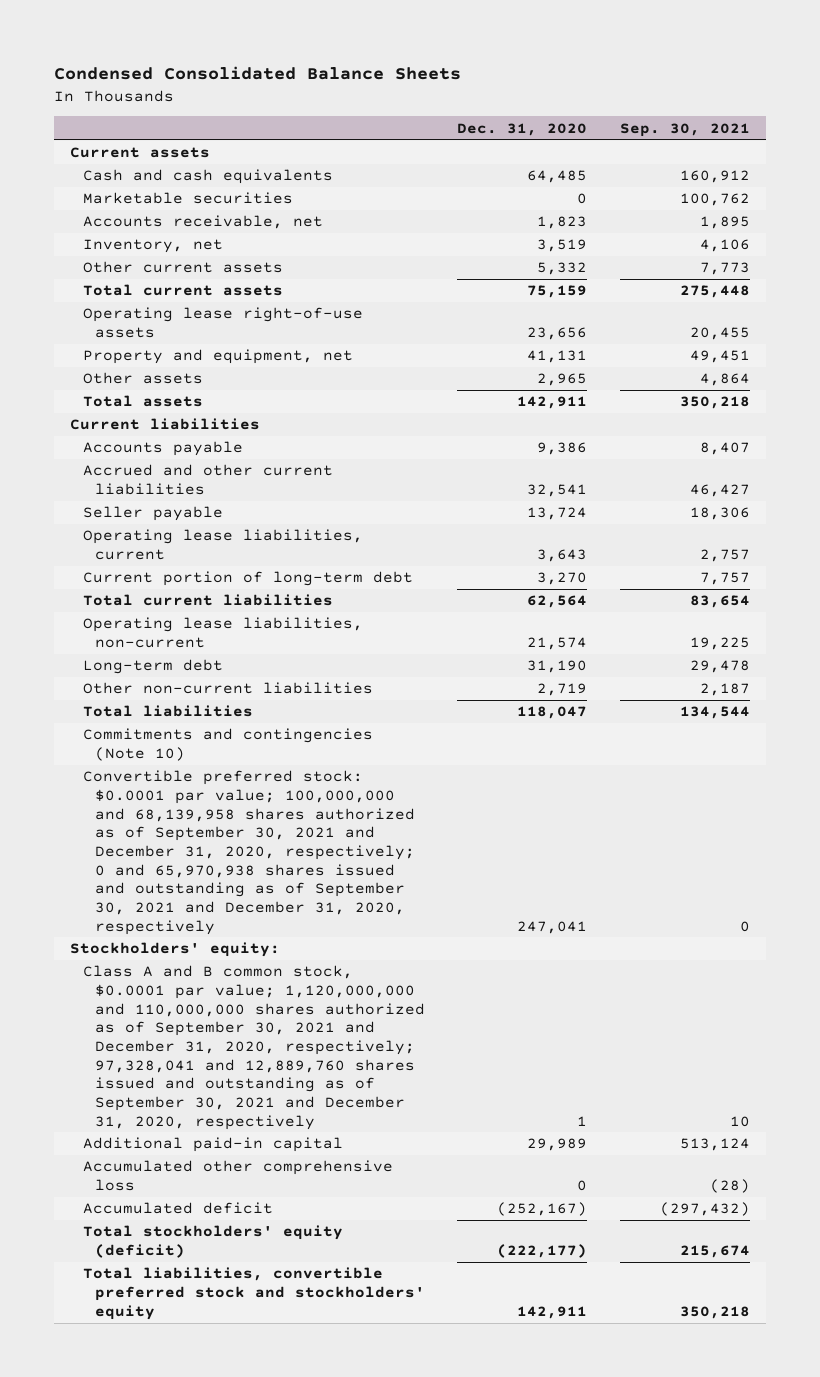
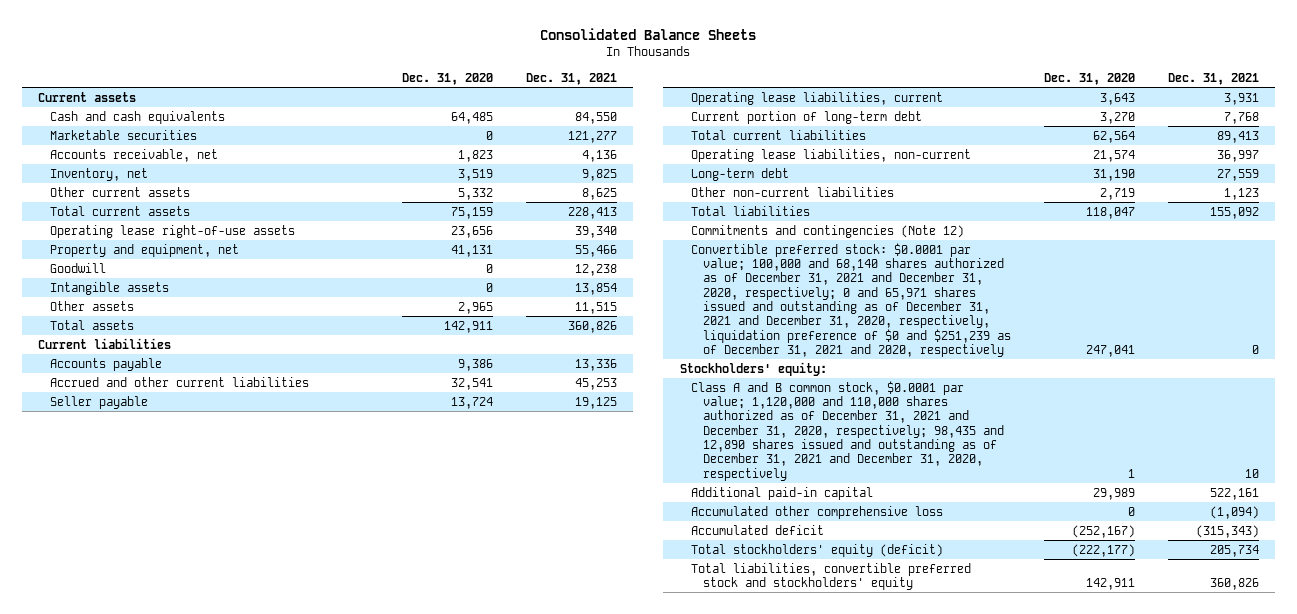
[54,65,462,80] Condensed Consolidated Balance Sheets -> [540,28,757,41] Consolidated Balance Sheets
[619,122,750,137] Sep. 30, 2021 -> none
none -> [525,72,617,85] Dec. 31, 2021
none -> [49,262,106,273] Goodwill
none -> [49,281,169,295] Intangible assets
[82,728,373,761] Commitments and contingencies (Note 10) -> [691,224,965,238] Commitments and contingencies (Note 12)
[82,770,416,935] Convertible preferred stock: $0.0001 par value; 100,000,000 and 68,139,958 shares authorized as of September 30, 2021 and December 31, 2020, respectively; 0 and 65,970,938 shares issued and outstanding as of September 30, 2021 and December 31, 2020, respectively -> [691,242,1012,358] Convertible preferred stock: $0.0001 par value; 100,000 and 68,140 shares authorized as of December 31, 2021 and December 31, 2020, respectively; 0 and 65,971 shares issued and outstanding as of December 31, 2021 and December 31, 2020, respectively, liquidation preference of $0 and $251,239 as of December 31, 2021 and 2020, respectively
[82,965,426,1130] Class A and B common stock, $0.0001 par value; 1,120,000,000 and 110,000,000 shares authorized as of September 30, 2021 and December 31, 2020, respectively; 97,328,041 and 12,889,760 shares issued and outstanding as of September 30, 2021 and December 31, 2020, respectively -> [691,380,1005,481] Class A and B common stock, $0.0001 par value; 1,120,000 and 110,000 shares authorized as of December 31, 2021 and December 31, 2020, respectively; 98,435 and 12,890 shares issued and outstanding as of December 31, 2021 and December 31, 2020, respectively

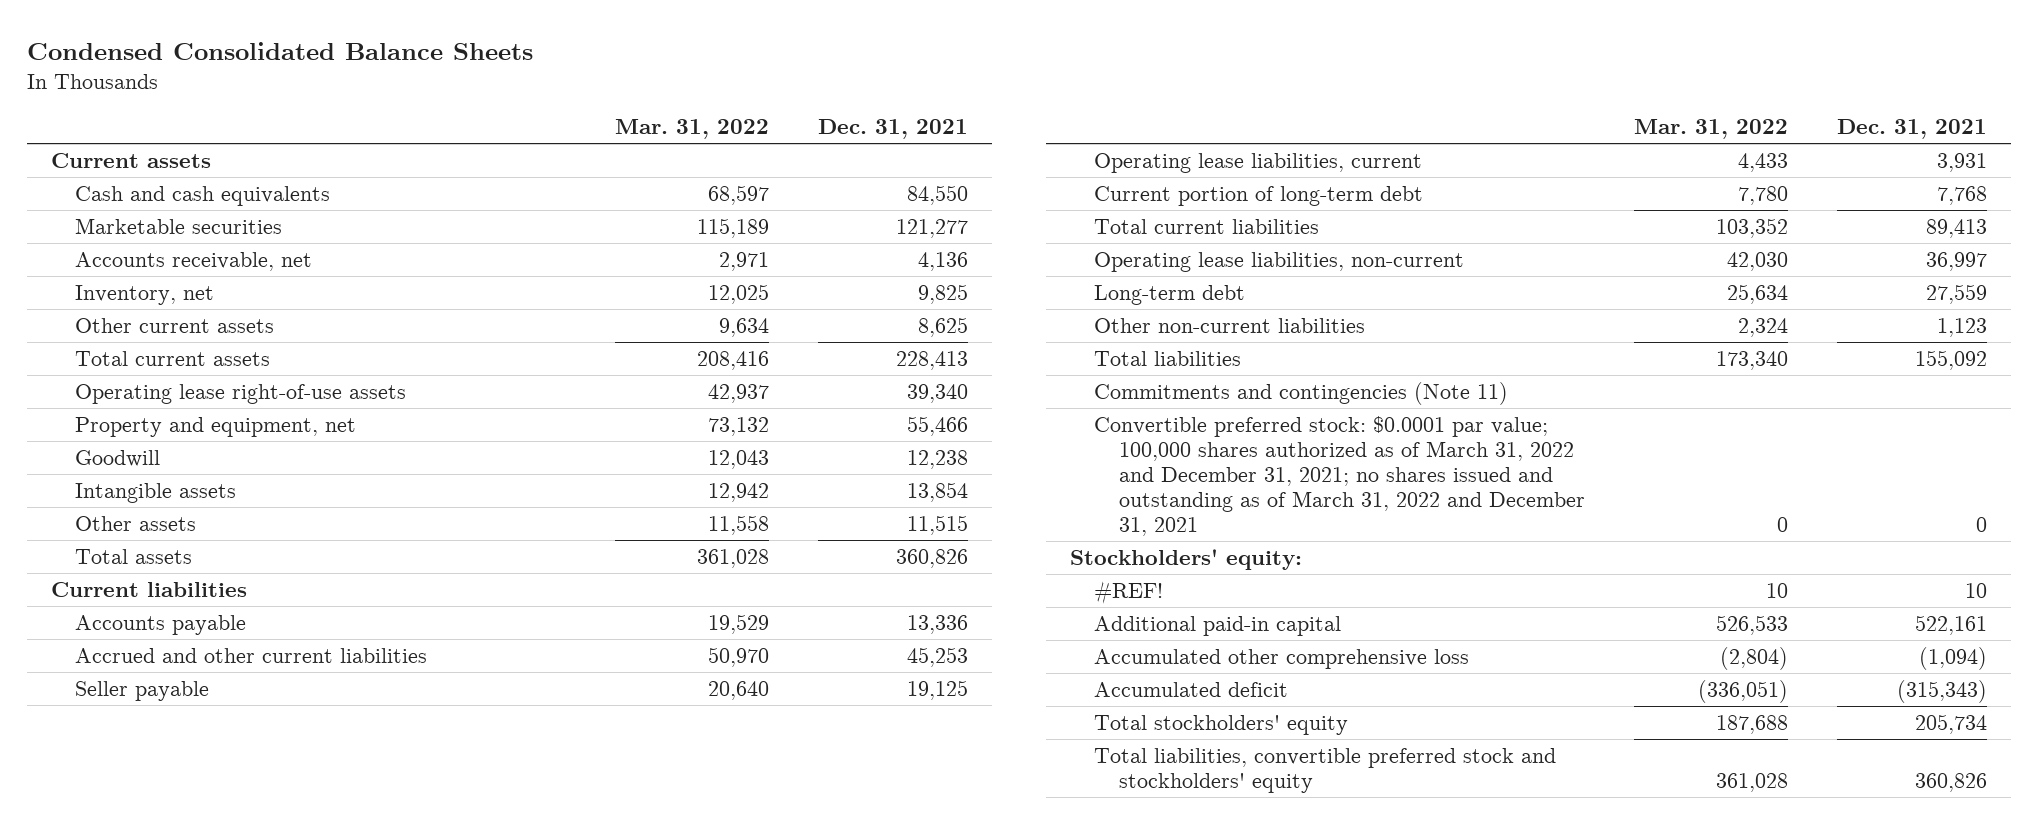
[540,28,757,41] Consolidated Balance Sheets -> [26,42,533,61] Condensed Consolidated Balance Sheets
[402,72,494,85] Dec. 31, 2020 -> none
none -> [614,119,769,140] Mar. 31, 2022
[691,224,965,238] Commitments and contingencies (Note 12) -> [1094,381,1509,405] Commitments and contingencies (Note 11)
[691,242,1012,358] Convertible preferred stock: $0.0001 par value; 100,000 and 68,140 shares authorized as of December 31, 2021 and December 31, 2020, respectively; 0 and 65,971 shares issued and outstanding as of December 31, 2021 and December 31, 2020, respectively, liquidation preference of $0 and $251,239 as of December 31, 2021 and 2020, respectively -> [1094,415,1585,536] Convertible preferred stock: $0.0001 par value; 100,000 shares authorized as of March 31, 2022 and December 31, 2021; no shares issued and outstanding as of March 31, 2022 and December 31, 2021
[691,380,1005,481] Class A and B common stock, $0.0001 par value; 1,120,000 and 110,000 shares authorized as of December 31, 2021 and December 31, 2020, respectively; 98,435 and 12,890 shares issued and outstanding as of December 31, 2021 and December 31, 2020, respectively -> [1094,580,1164,604] #REF!
[691,543,944,557] Total stockholders' equity (deficit) -> [1094,714,1349,735] Total stockholders' equity

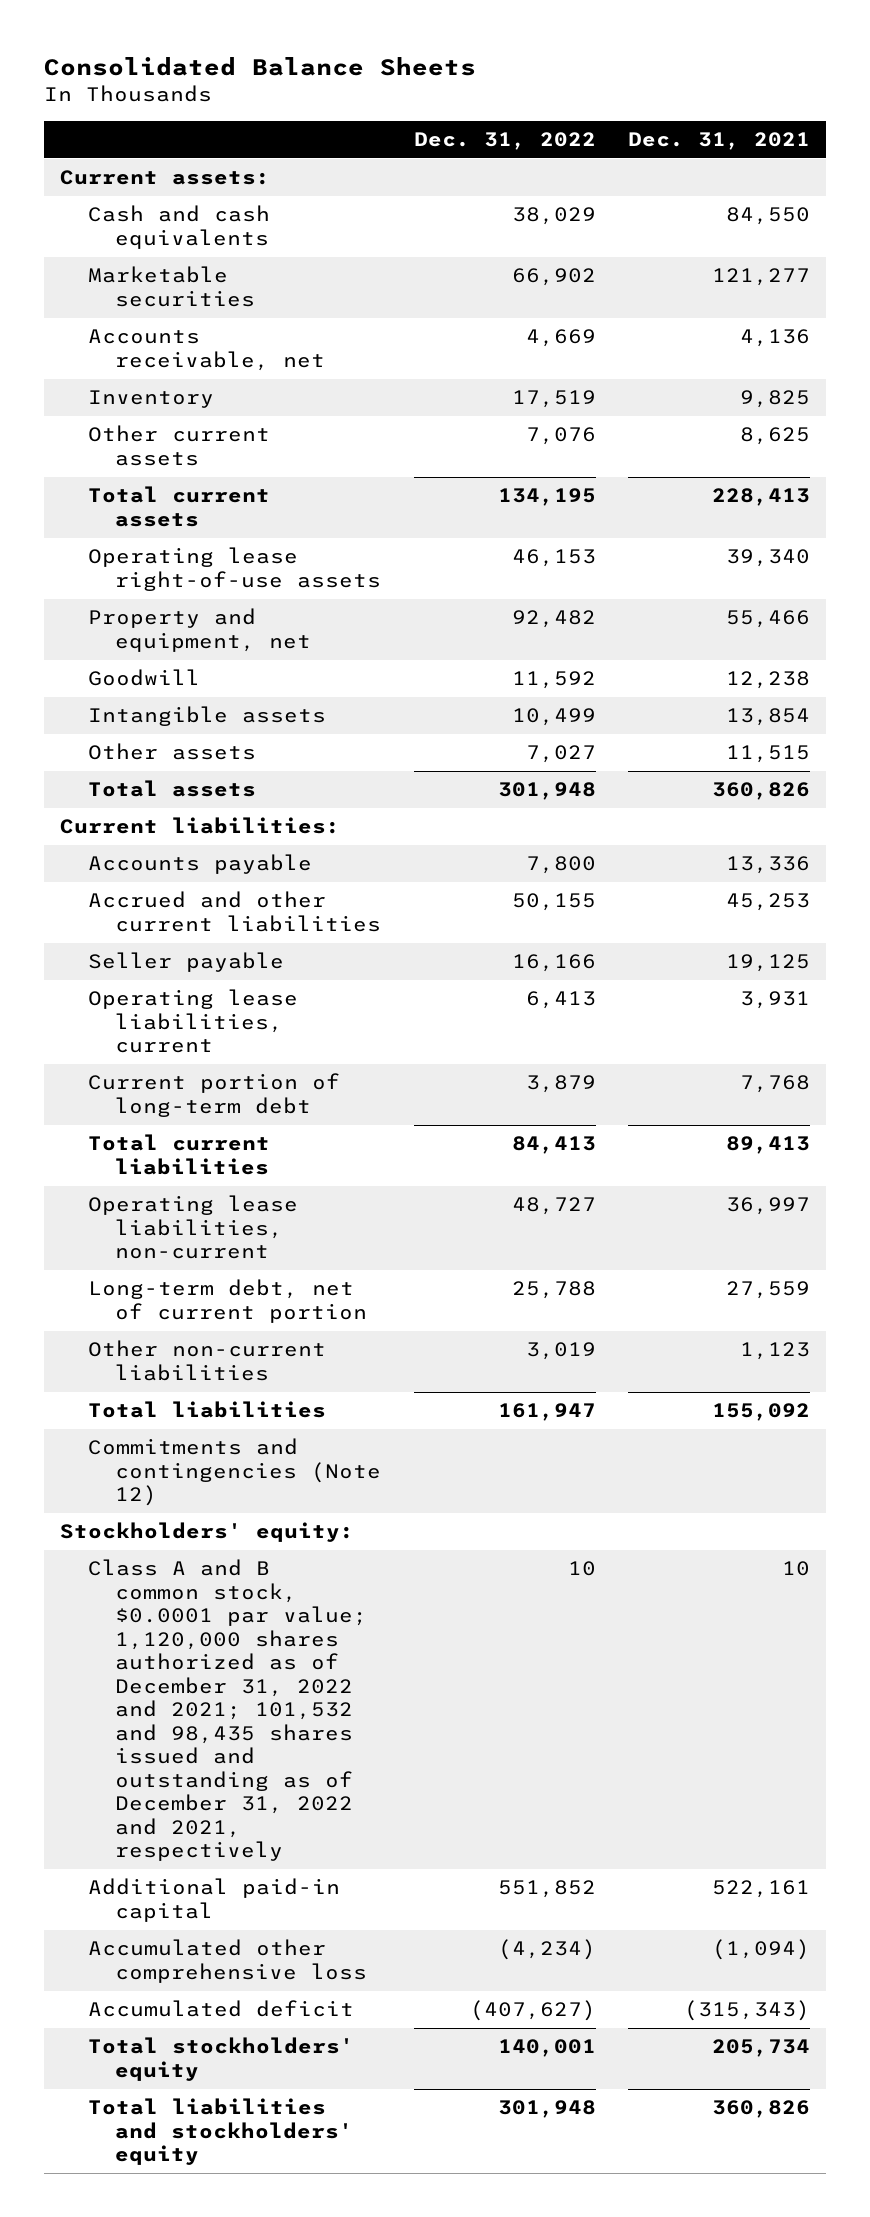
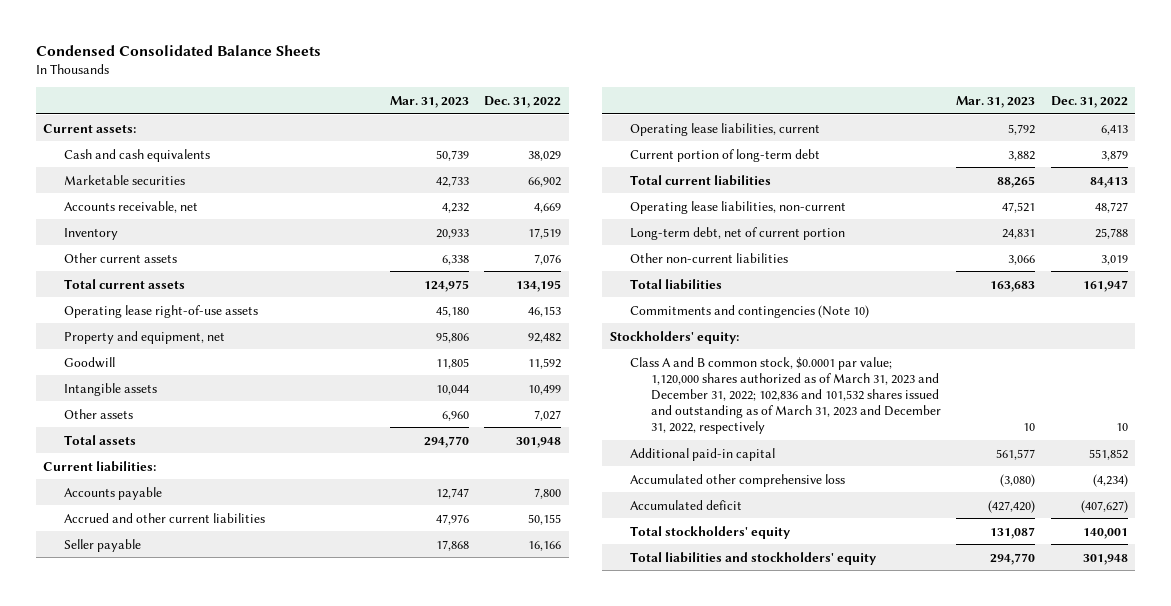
[44,56,477,76] Consolidated Balance Sheets -> [35,45,321,57] Condensed Consolidated Balance Sheets
[627,132,810,151] Dec. 31, 2021 -> none
none -> [389,95,469,108] Mar. 31, 2023
[87,1438,382,1507] Commitments and contingencies (Note 12) -> [630,304,870,318] Commitments and contingencies (Note 10)
[87,1559,368,1862] Class A and B common stock, $0.0001 par value; 1,120,000 shares authorized as of December 31, 2022 and 2021; 101,532 and 98,435 shares issued and outstanding as of December 31, 2022 and 2021, respectively -> [630,356,941,434] Class A and B common stock, $0.0001 par value; 1,120,000 shares authorized as of March 31, 2023 and December 31, 2022; 102,836 and 101,532 shares issued and outstanding as of March 31, 2023 and December 31, 2022, respectively

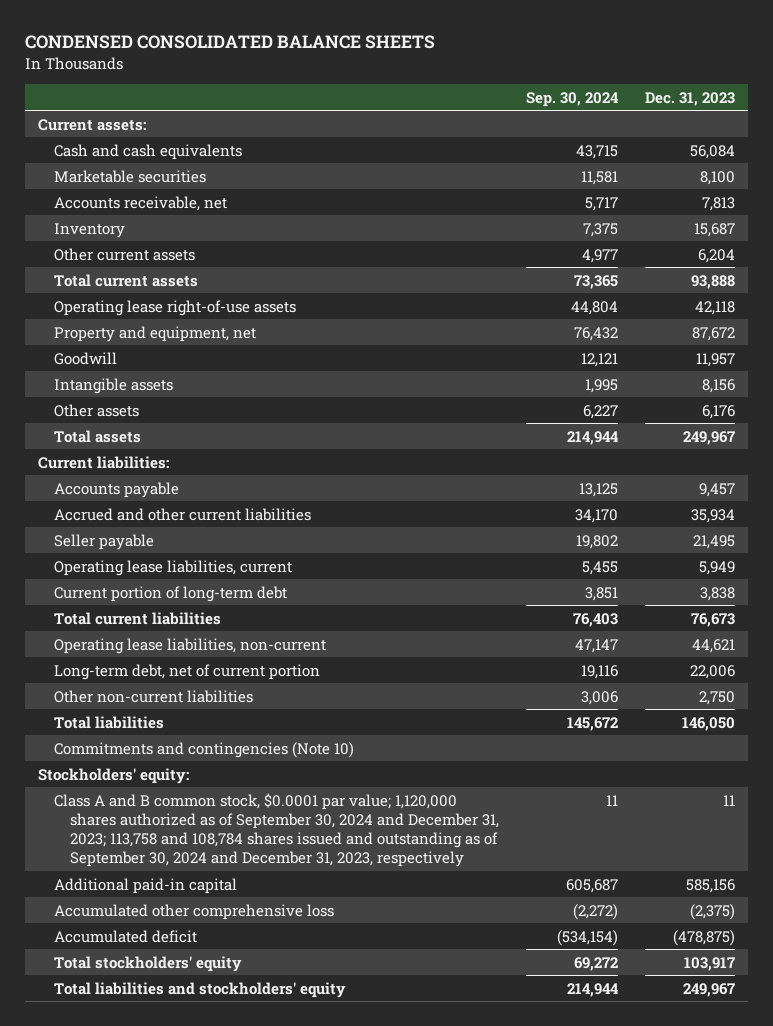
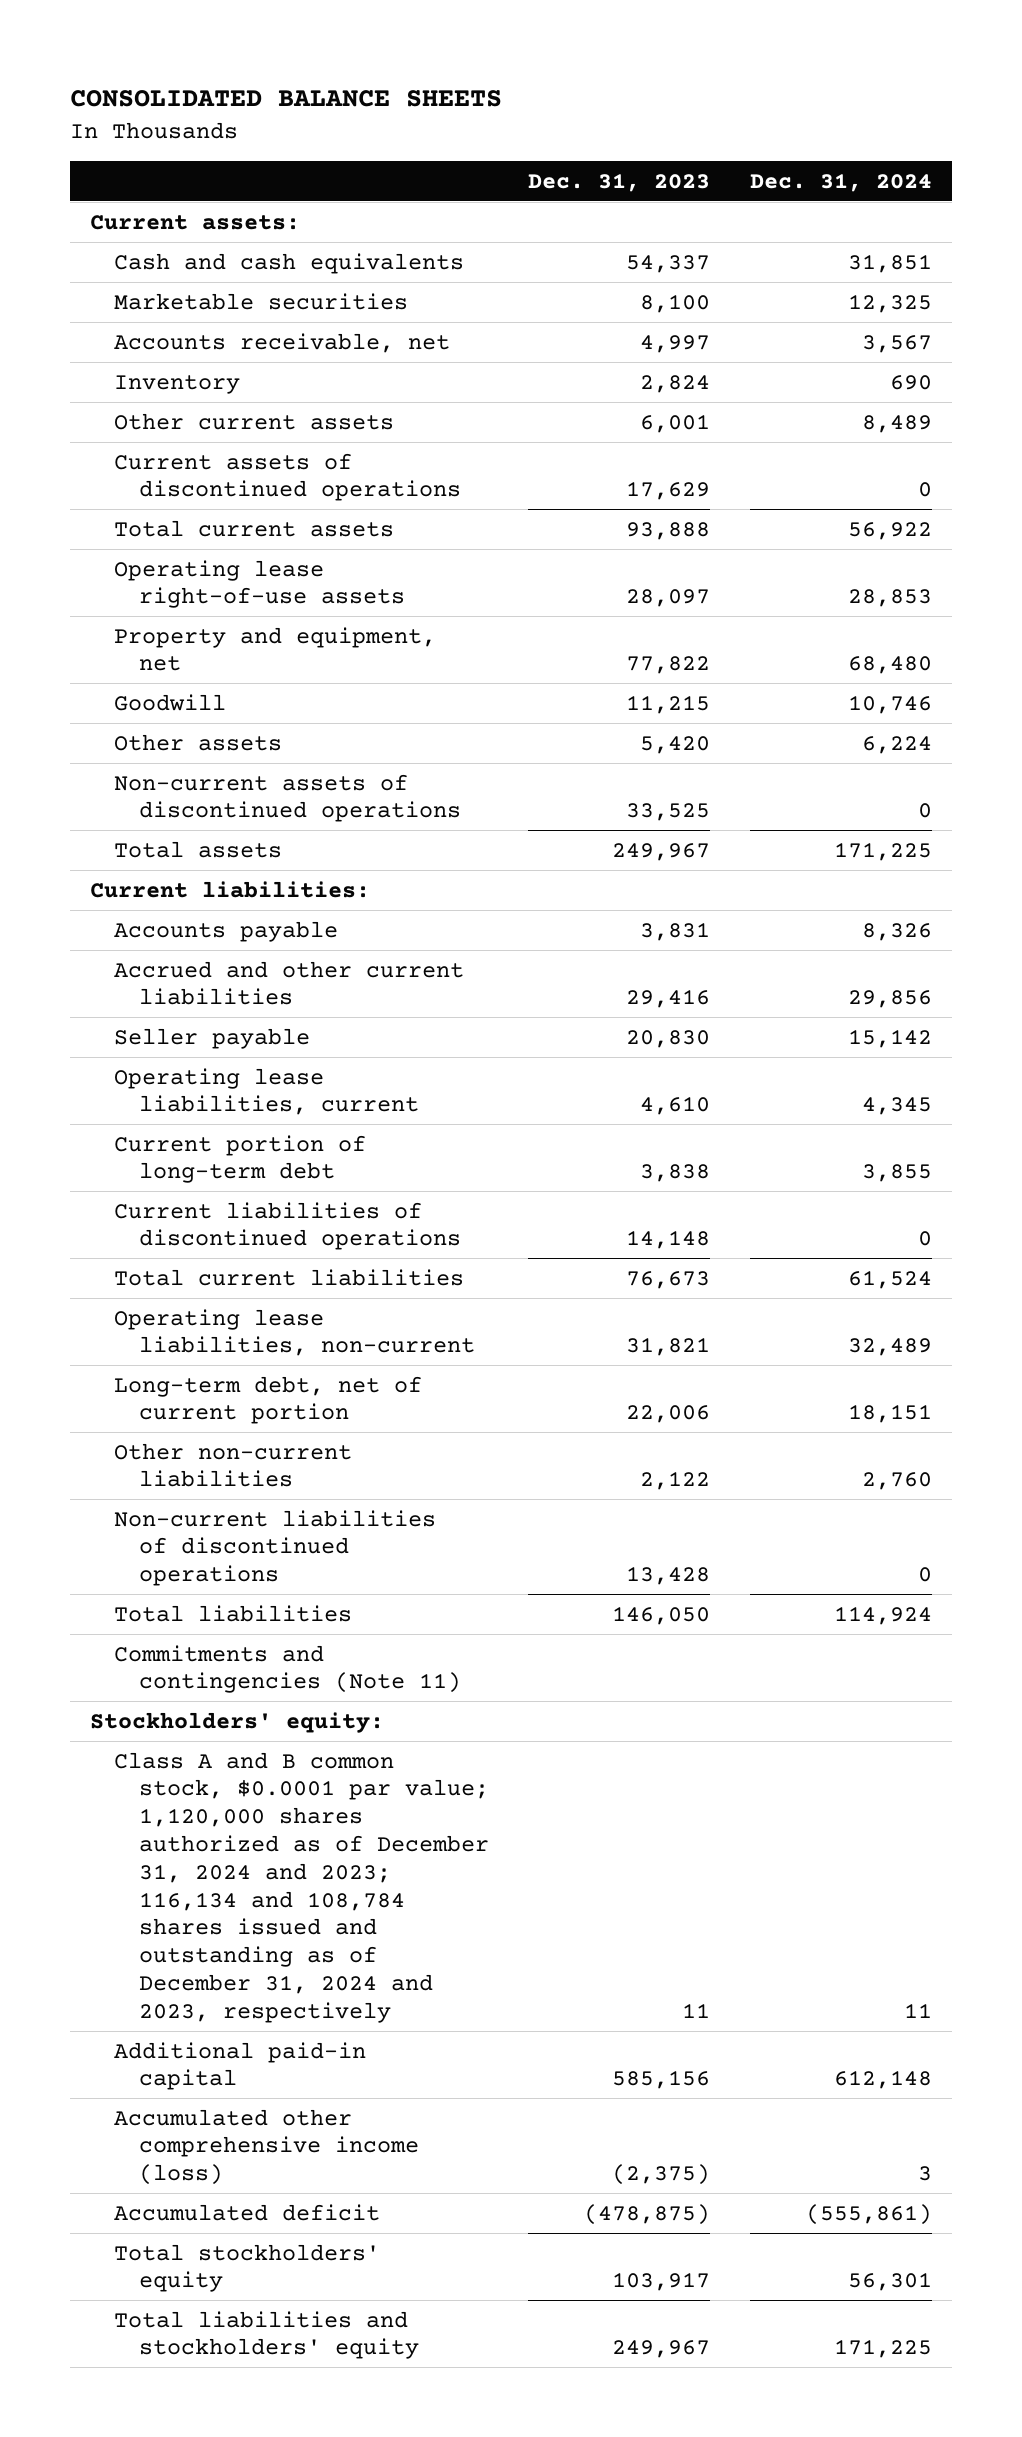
[24,35,435,50] CONDENSED CONSOLIDATED BALANCE SHEETS -> [69,90,502,108] CONSOLIDATED BALANCE SHEETS
[525,91,619,107] Sep. 30, 2024 -> none
none -> [750,172,933,192] Dec. 31, 2024
[689,144,735,159] 56,084 -> [626,254,711,273] 54,337
[701,196,735,211] 7,813 -> [640,334,711,353] 4,997
[693,222,735,237] 15,687 -> [640,374,711,393] 2,824
[697,248,735,263] 6,204 -> [640,413,711,433] 6,001
none -> [114,452,461,502] Current assets of discontinued operations
[53,377,173,394] Intangible assets -> none
[694,300,735,315] 42,118 -> [626,589,711,608] 28,097
[691,326,735,341] 87,672 -> [626,656,711,675] 77,822
[695,352,735,367] 11,957 -> [626,694,711,714] 11,215
[701,404,735,419] 6,176 -> [640,735,711,754] 5,420
none -> [114,773,461,823] Non-current assets of discontinued operations
[698,482,735,497] 9,457 -> [640,921,711,941] 3,831
[690,508,735,523] 35,934 -> [626,989,711,1009] 29,416
[692,534,735,549] 21,495 -> [626,1029,711,1048] 20,830
[698,560,735,575] 5,949 -> [640,1096,711,1116] 4,610
none -> [114,1201,461,1251] Current liabilities of discontinued operations
[691,638,735,653] 44,621 -> [626,1337,711,1357] 31,821
[698,690,735,705] 2,750 -> [640,1471,711,1491] 2,122
none -> [114,1509,437,1587] Non-current liabilities of discontinued operations
[53,741,354,758] Commitments and contingencies (Note 10) -> [114,1644,461,1694] Commitments and contingencies (Note 11)
[53,792,499,868] Class A and B common stock, $0.0001 par value; 1,120,000 shares authorized as of September 30, 2024 and December 31, 2023; 113,758 and 108,784 shares issued and outstanding as of September 30, 2024 and December 31, 2023, respectively -> [114,1751,489,2023] Class A and B common stock, $0.0001 par value; 1,120,000 shares authorized as of December 31, 2024 and 2023; 116,134 and 108,784 shares issued and outstanding as of December 31, 2024 and 2023, respectively
[53,903,334,920] Accumulated other comprehensive loss -> [114,2108,419,2186] Accumulated other comprehensive income (loss)

